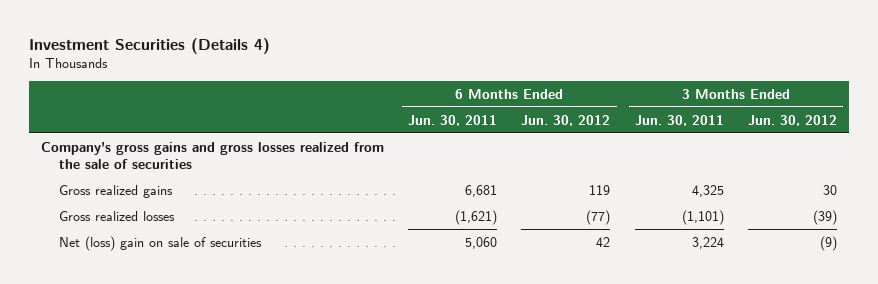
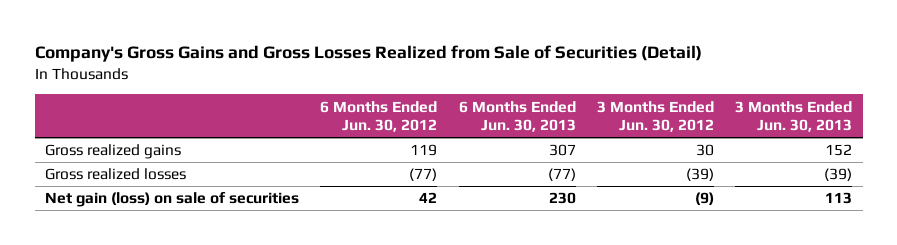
[28,37,270,54] Investment Securities (Details 4) -> [34,45,702,63] Company's Gross Gains and Gross Losses Realized from Sale of Securities (Detail)
[408,114,498,126] Jun. 30, 2011 -> none
[634,114,724,126] Jun. 30, 2011 -> none
none -> [458,100,576,133] 6 Months Ended Jun. 30, 2013
none -> [735,100,853,133] 3 Months Ended Jun. 30, 2013
[40,141,384,169] Company's gross gains and gross losses realized from the sale of securities -> none
[59,235,263,251] Net (loss) gain on sale of securities -> [45,192,300,208] Net gain (loss) on sale of securities

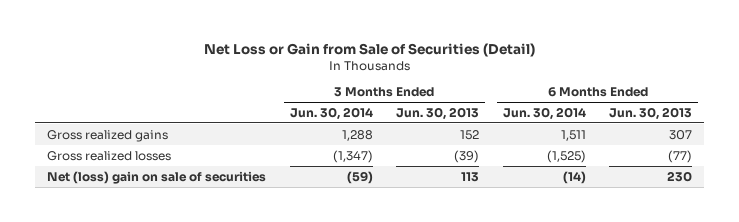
[34,45,702,63] Company's Gross Gains and Gross Losses Realized from Sale of Securities (Detail) -> [203,42,535,57] Net Loss or Gain from Sale of Securities (Detail)
[320,100,438,133] 6 Months Ended Jun. 30, 2012 -> none
[596,100,714,133] 3 Months Ended Jun. 30, 2012 -> none
none -> [289,106,373,120] Jun. 30, 2014
none -> [502,106,586,120] Jun. 30, 2014
[45,192,300,208] Net gain (loss) on sale of securities -> [47,170,267,184] Net (loss) gain on sale of securities

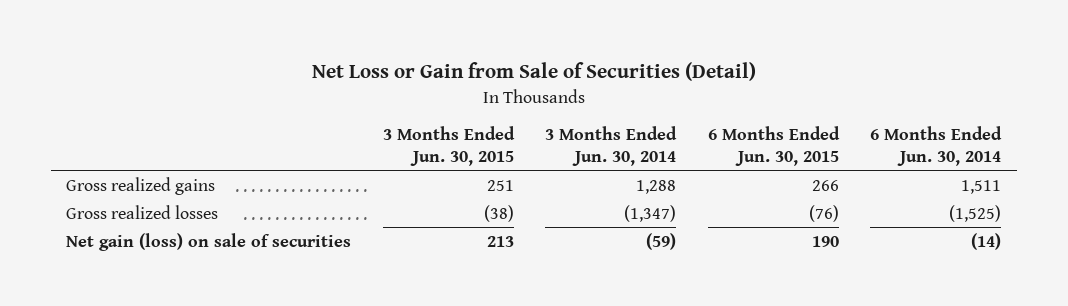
[396,106,480,120] Jun. 30, 2013 -> none
[609,106,693,120] Jun. 30, 2013 -> none
none -> [382,126,515,166] 3 Months Ended Jun. 30, 2015
none -> [707,126,840,166] 6 Months Ended Jun. 30, 2015
[47,170,267,184] Net (loss) gain on sale of securities -> [66,232,352,251] Net gain (loss) on sale of securities

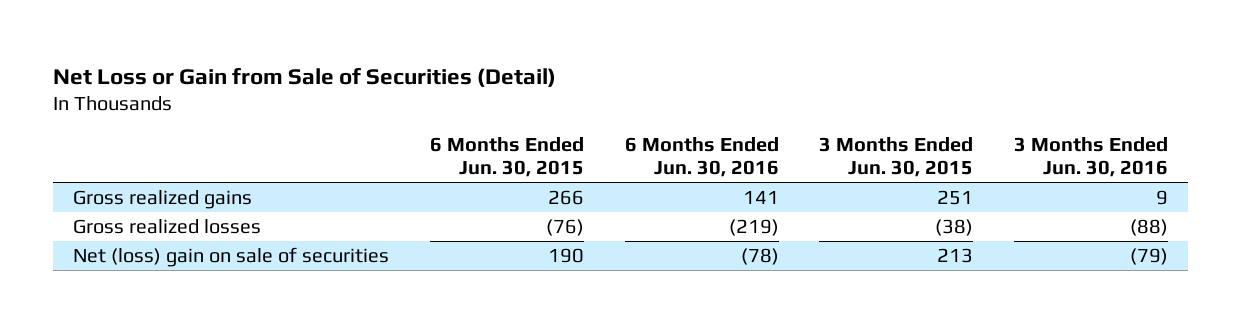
[545,126,678,166] 3 Months Ended Jun. 30, 2014 -> none
[870,126,1003,166] 6 Months Ended Jun. 30, 2014 -> none
none -> [624,137,779,178] 6 Months Ended Jun. 30, 2016
none -> [1013,137,1168,178] 3 Months Ended Jun. 30, 2016
[66,232,352,251] Net gain (loss) on sale of securities -> [73,247,390,268] Net (loss) gain on sale of securities

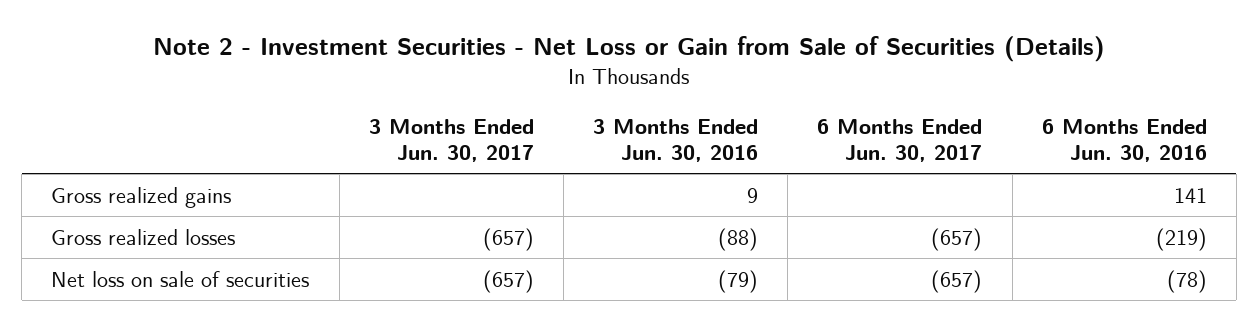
[52,67,556,87] Net Loss or Gain from Sale of Securities (Detail) -> [153,36,1106,63] Note 2 - Investment Securities - Net Loss or Gain from Sale of Securities (Details)
[429,137,584,178] 6 Months Ended Jun. 30, 2015 -> none
[819,137,974,178] 3 Months Ended Jun. 30, 2015 -> none
none -> [368,118,534,162] 3 Months Ended Jun. 30, 2017
none -> [817,118,983,162] 6 Months Ended Jun. 30, 2017
[73,247,390,268] Net (loss) gain on sale of securities -> [51,270,310,287] Net loss on sale of securities

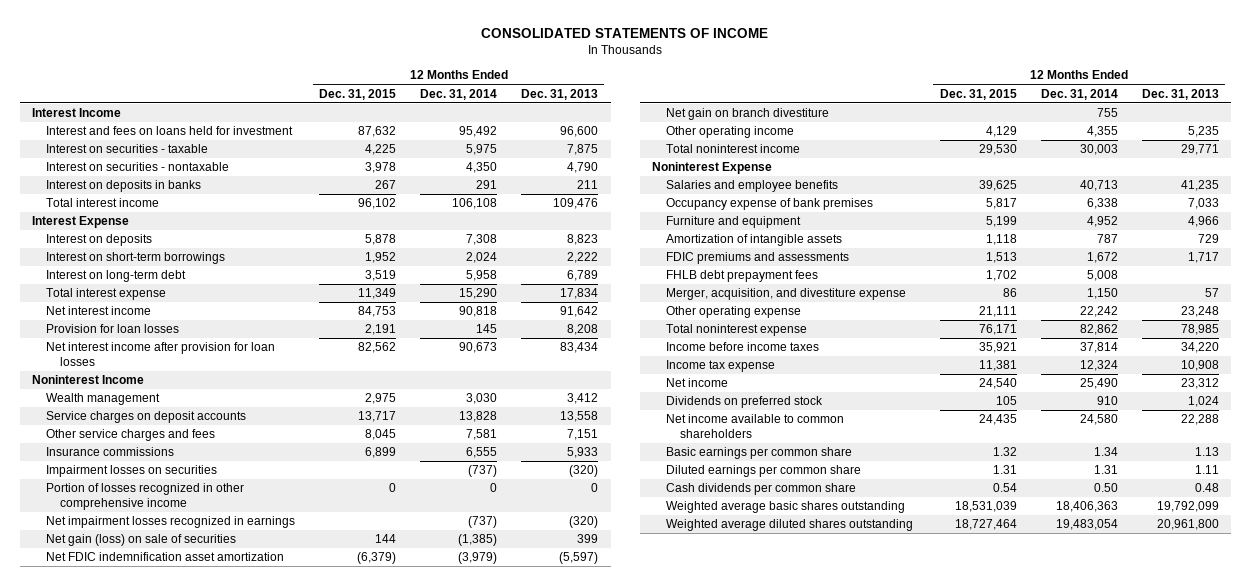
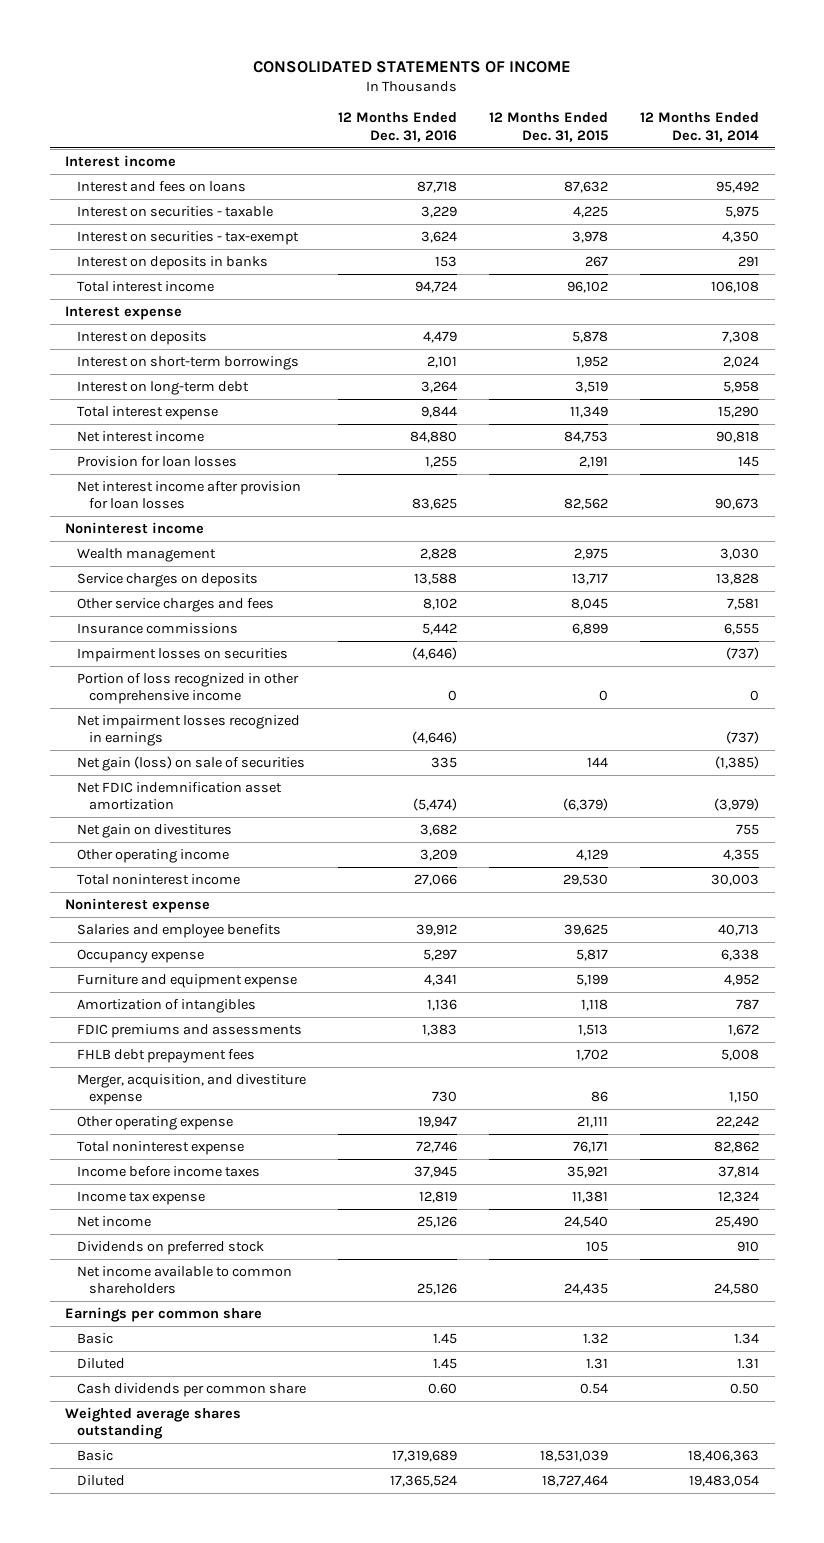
[521,88,599,100] Dec. 31, 2013 -> none
none -> [338,112,458,142] 12 Months Ended Dec. 31, 2016
[31,108,121,118] Interest Income -> [65,154,177,167] Interest income
[45,126,293,136] Interest and fees on loans held for investment -> [77,180,247,192] Interest and fees on loans
[45,162,229,172] Interest on securities - nontaxable -> [77,230,300,245] Interest on securities - tax-exempt
[31,216,129,229] Interest Expense -> [65,305,183,320] Interest expense
[31,375,144,385] Noninterest Income -> [65,521,205,534] Noninterest income
[45,411,246,424] Service charges on deposit accounts -> [77,572,259,587] Service charges on deposits
[45,483,244,510] Portion of losses recognized in other comprehensive income -> [77,672,300,705] Portion of loss recognized in other comprehensive income
[666,108,830,121] Net gain on branch divestiture -> [77,823,233,838] Net gain on divestitures
[652,162,773,175] Noninterest Expense -> [65,897,211,913] Noninterest expense
[666,198,874,211] Occupancy expense of bank premises -> [77,948,205,963] Occupancy expense
[666,216,802,229] Furniture and equipment -> [77,973,298,988] Furniture and equipment expense
[666,234,843,247] Amortization of intangible assets -> [77,998,257,1013] Amortization of intangibles
none -> [65,1306,263,1322] Earnings per common share
[666,447,853,460] Basic earnings per common share -> [77,1332,114,1344] Basic
[666,465,862,478] Diluted earnings per common share -> [77,1357,126,1369] Diluted
none -> [65,1406,242,1440] Weighted average shares outstanding
[666,501,906,514] Weighted average basic shares outstanding -> [77,1449,114,1461] Basic
[666,519,914,532] Weighted average diluted shares outstanding -> [77,1474,126,1486] Diluted

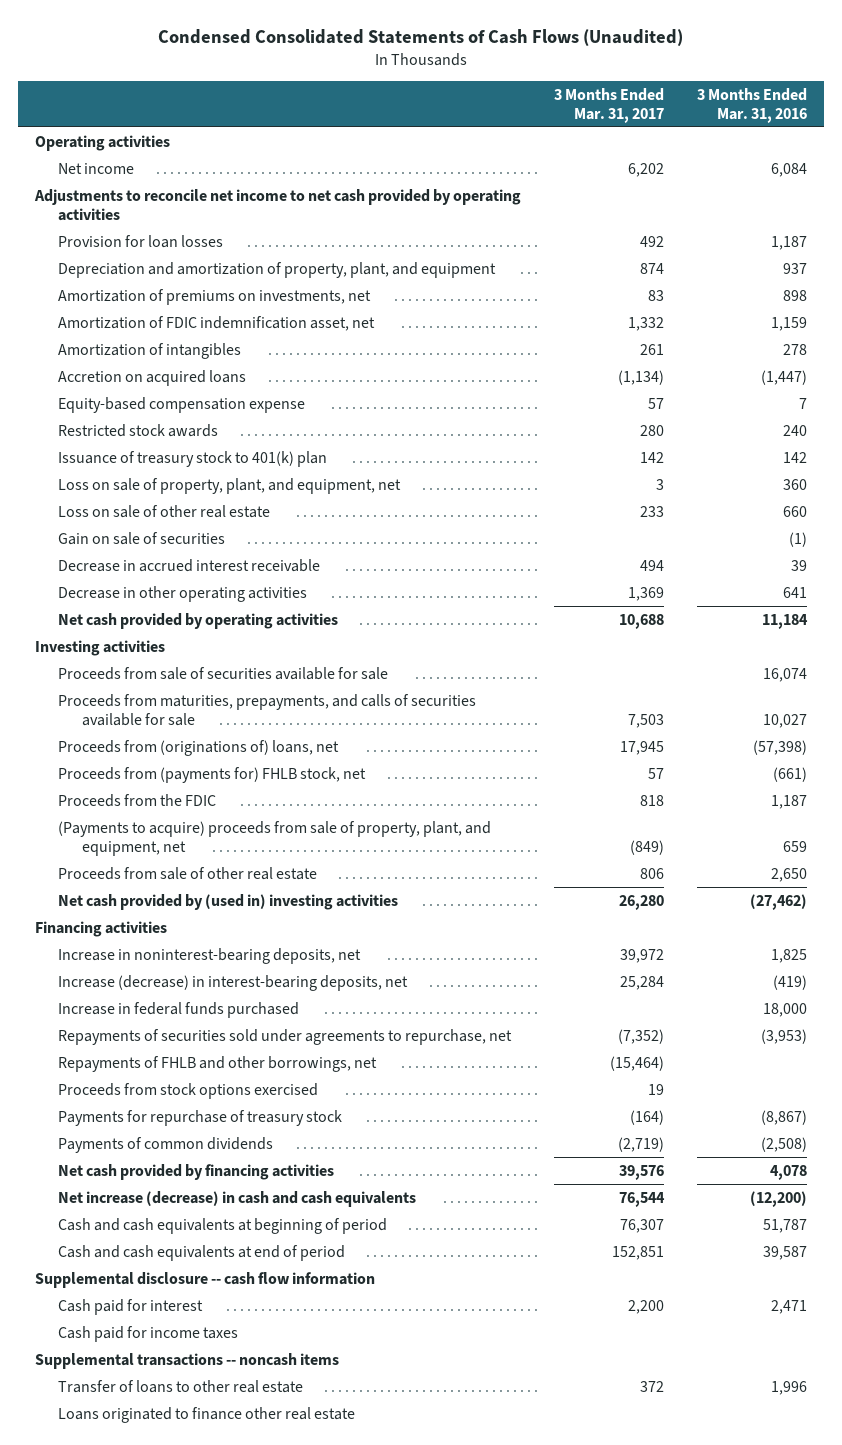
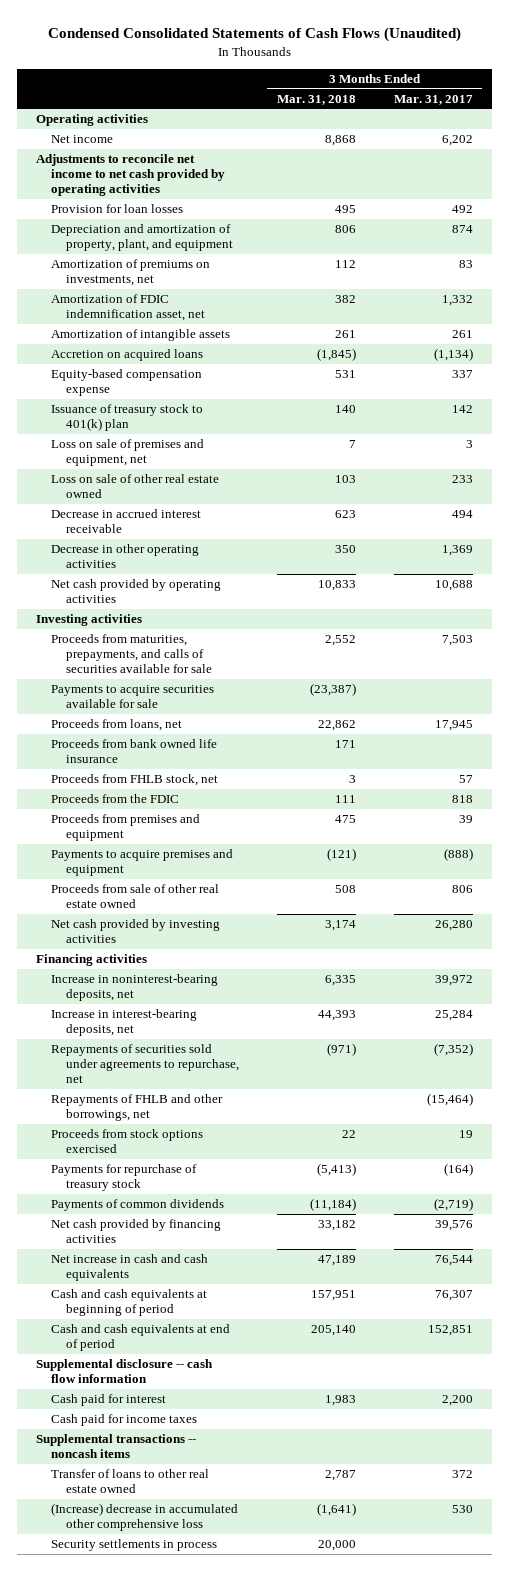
[697,87,808,123] 3 Months Ended Mar. 31, 2016 -> none
none -> [276,94,356,105] Mar. 31, 2018
[58,342,242,359] Amortization of intangibles -> [51,329,231,342] Amortization of intangible assets
[58,423,219,437] Restricted stock awards -> none
[648,397,665,409] 57 -> [451,370,473,379] 337
[58,531,226,545] Gain on sale of securities -> none
[58,477,402,494] Loss on sale of property, plant, and equipment, net -> [51,439,205,467] Loss on sale of premises and equipment, net
[58,504,271,518] Loss on sale of other real estate -> [51,474,220,499] Loss on sale of other real estate owned
[58,666,389,680] Proceeds from sale of securities available for sale -> none
none -> [51,685,215,709] Payments to acquire securities available for sale
[58,739,340,756] Proceeds from (originations of) loans, net -> [51,719,183,732] Proceeds from loans, net
none -> [51,739,218,764] Proceeds from bank owned life insurance
[58,766,367,783] Proceeds from (payments for) FHLB stock, net -> [51,774,219,787] Proceeds from FHLB stock, net
[58,820,492,856] (Payments to acquire) proceeds from sale of property, plant, and equipment, net -> none
none -> [51,814,201,842] Proceeds from premises and equipment
none -> [51,849,234,877] Payments to acquire premises and equipment
[58,866,318,880] Proceeds from sale of other real estate -> [51,884,220,909] Proceeds from sale of other real estate owned
[58,893,399,910] Net cash provided by (used in) investing activities -> [51,919,221,944] Net cash provided by investing activities
[58,1001,300,1018] Increase in federal funds purchased -> none
[58,974,409,991] Increase (decrease) in interest-bearing deposits, net -> [51,1009,198,1037] Increase in interest-bearing deposits, net
[58,1190,417,1207] Net increase (decrease) in cash and cash equivalents -> [51,1254,209,1282] Net increase in cash and cash equivalents
[58,1406,356,1423] Loans originated to finance other real estate -> none
[58,1379,304,1393] Transfer of loans to other real estate -> [51,1469,210,1494] Transfer of loans to other real estate owned
none -> [51,1503,239,1532] (Increase) decrease in accumulated other comprehensive loss
none -> [51,1539,218,1552] Security settlements in process

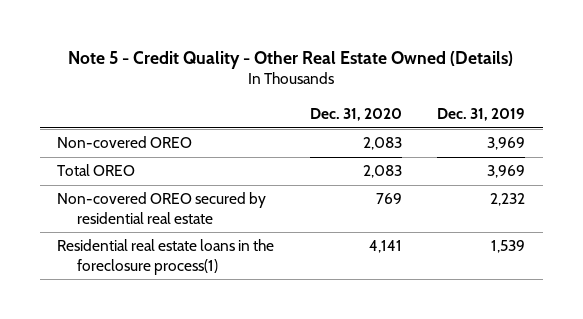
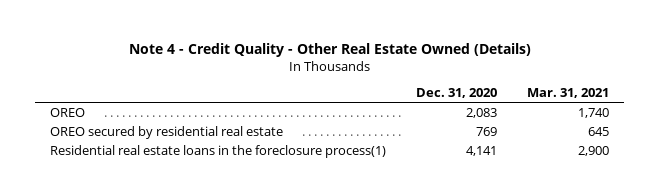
[68,50,514,69] Note 5 - Credit Quality - Other Real Estate Owned (Details) -> [128,43,531,58] Note 4 - Credit Quality - Other Real Estate Owned (Details)
[437,107,526,121] Dec. 31, 2019 -> none
none -> [527,88,610,99] Mar. 31, 2021
[57,164,136,177] Total OREO -> none
[57,136,193,149] Non-covered OREO -> [50,107,86,117] OREO
[57,192,267,224] Non-covered OREO secured by residential real estate -> [50,125,284,139] OREO secured by residential real estate

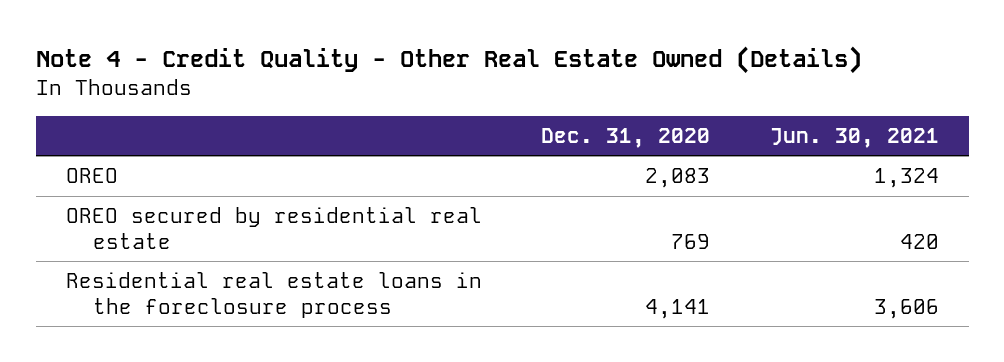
[527,88,610,99] Mar. 31, 2021 -> none
none -> [769,127,939,148] Jun. 30, 2021
[50,144,387,158] Residential real estate loans in the foreclosure process(1) -> [65,271,482,318] Residential real estate loans in the foreclosure process

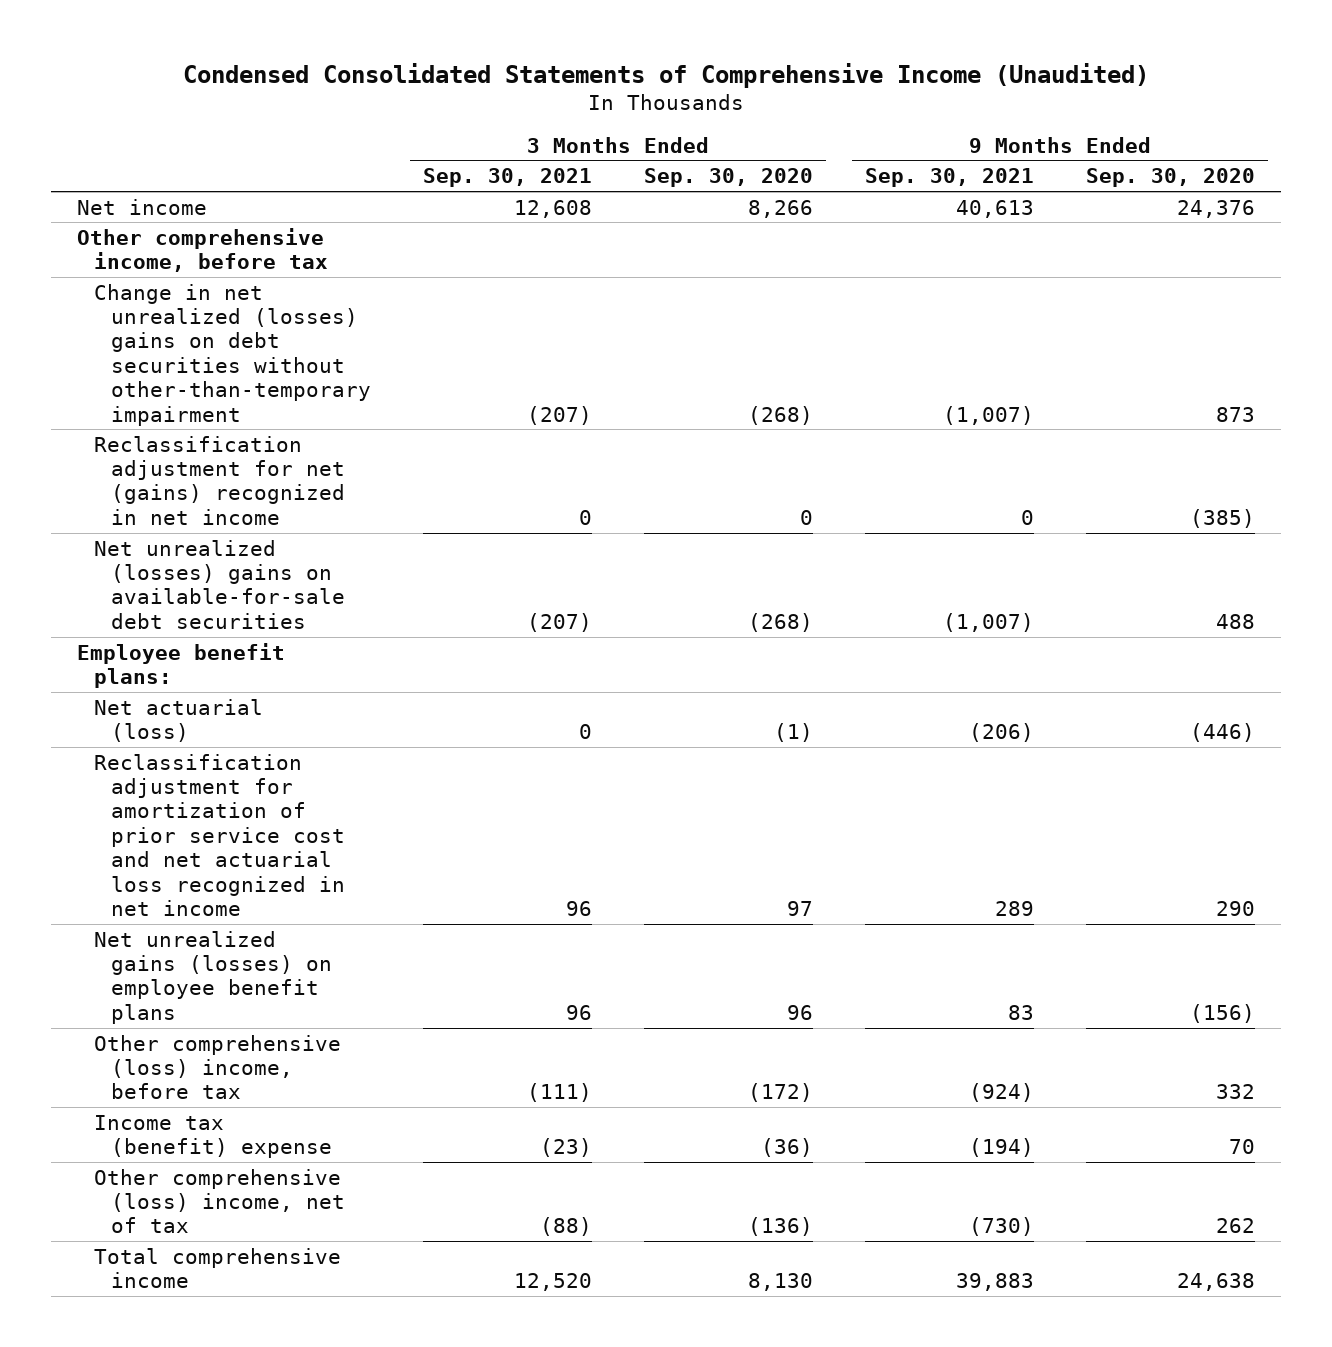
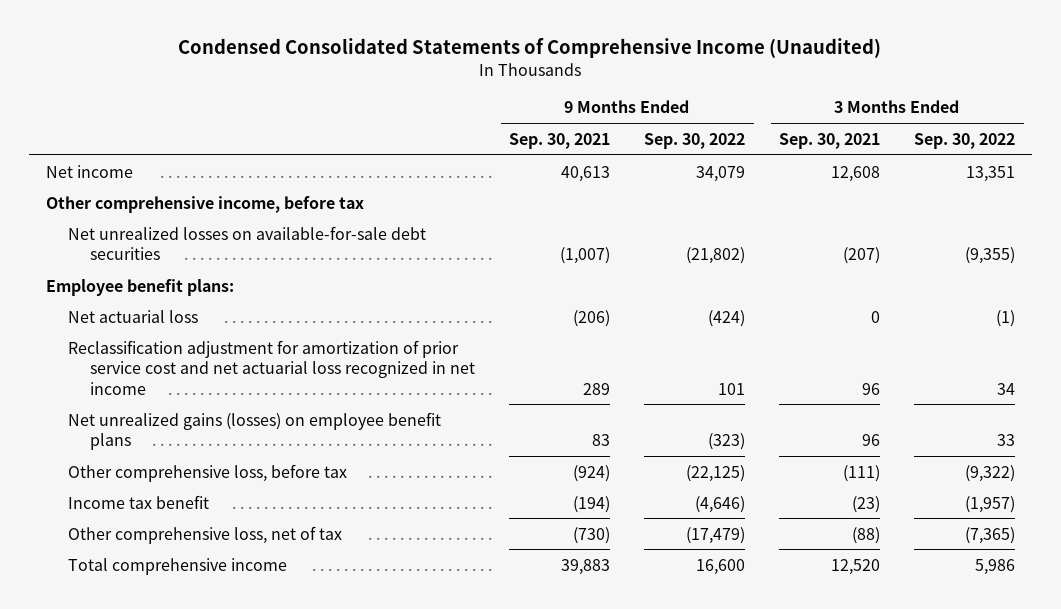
[643,168,813,188] Sep. 30, 2020 -> none
[1085,168,1255,188] Sep. 30, 2020 -> none
none -> [644,132,746,149] Sep. 30, 2022
none -> [914,132,1016,149] Sep. 30, 2022
[94,283,372,426] Change in net unrealized (losses) gains on debt securities without other-than-temporary impairment -> none
[94,435,346,525] Reclassification adjustment for net (gains) recognized in net income -> none
[94,539,346,629] Net unrealized (losses) gains on available-for-sale debt securities -> [67,225,426,261] Net unrealized losses on available-for-sale debt securities
[94,698,264,742] Net actuarial (loss) -> [67,309,198,323] Net actuarial loss
[94,1034,342,1100] Other comprehensive (loss) income, before tax -> [67,463,347,482] Other comprehensive loss, before tax
[94,1114,333,1158] Income tax (benefit) expense -> [67,494,209,509] Income tax benefit
[94,1168,346,1234] Other comprehensive (loss) income, net of tax -> [67,525,342,544] Other comprehensive loss, net of tax

